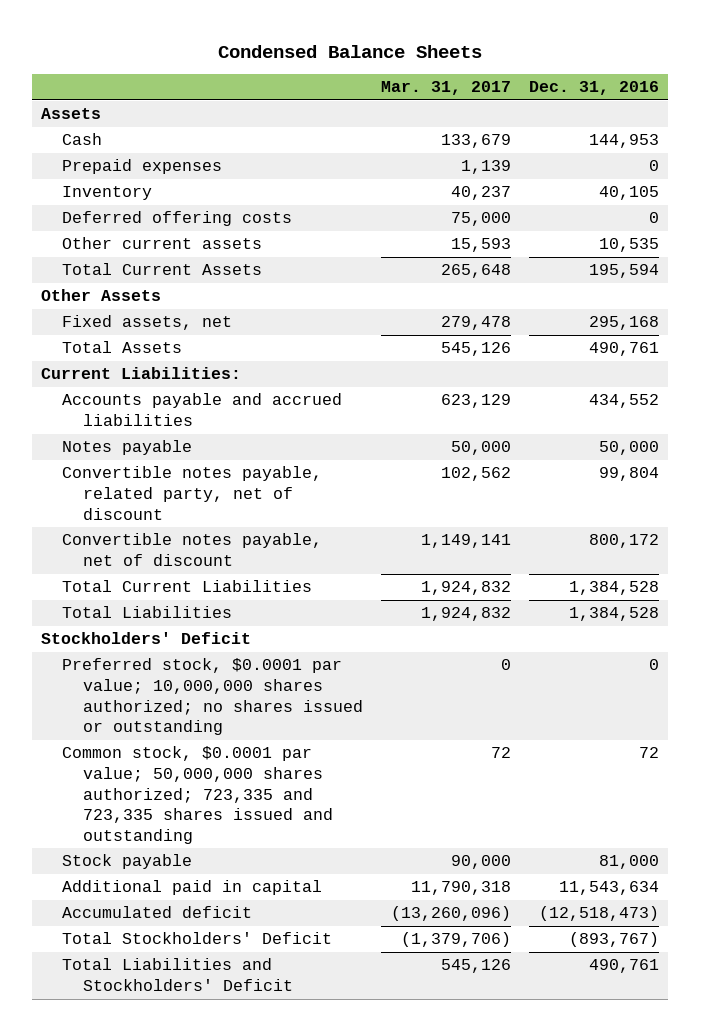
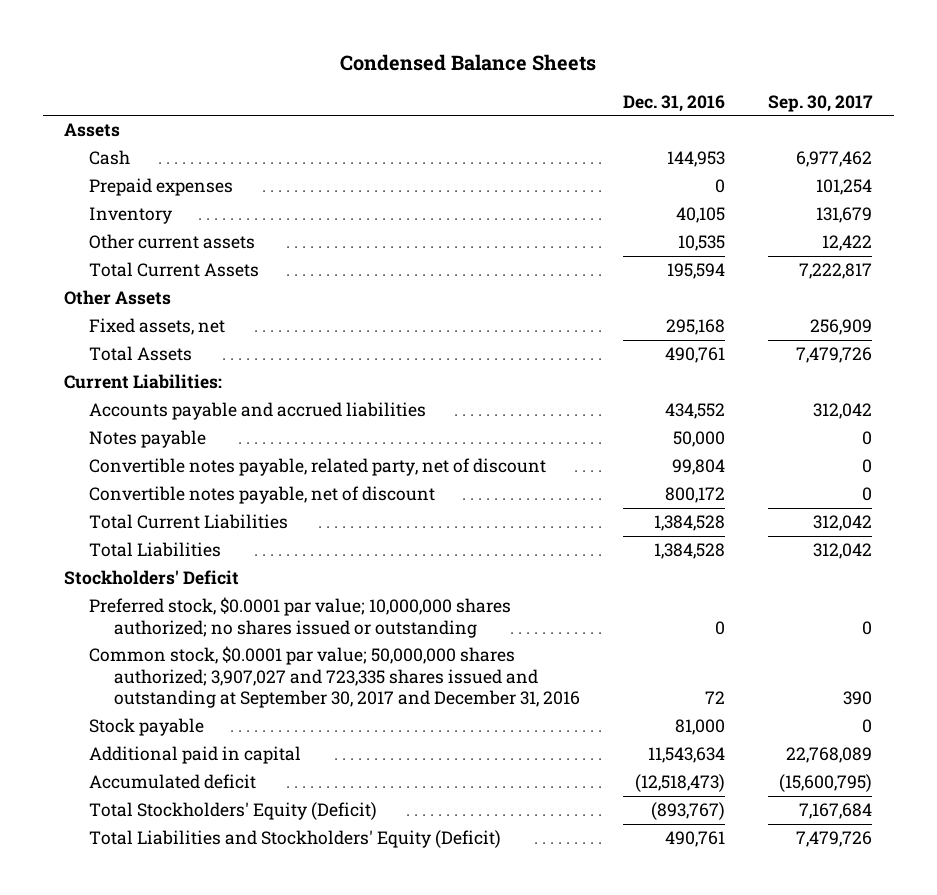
[380,81,511,96] Mar. 31, 2017 -> none
none -> [768,94,874,112] Sep. 30, 2017
[61,211,292,227] Deferred offering costs -> none
[61,746,333,844] Common stock, $0.0001 par value; 50,000,000 shares authorized; 723,335 and 723,335 shares issued and outstanding -> [89,646,581,709] Common stock, $0.0001 par value; 50,000,000 shares authorized; 3,907,027 and 723,335 shares issued and outstanding at September 30, 2017 and December 31, 2016
[61,932,332,945] Total Stockholders' Deficit -> [89,802,378,821] Total Stockholders' Equity (Deficit)
[61,958,293,991] Total Liabilities and Stockholders' Deficit -> [89,830,502,849] Total Liabilities and Stockholders' Equity (Deficit)

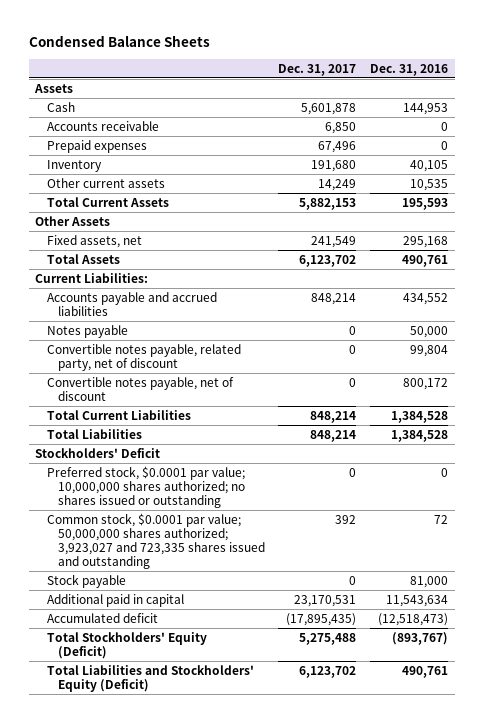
[768,94,874,112] Sep. 30, 2017 -> none
none -> [278,63,357,76] Dec. 31, 2017
none -> [46,120,159,131] Accounts receivable
[667,263,726,280] 195,594 -> [402,197,449,210] 195,593
[89,646,581,709] Common stock, $0.0001 par value; 50,000,000 shares authorized; 3,907,027 and 723,335 shares issued and outstanding at September 30, 2017 and December 31, 2016 -> [46,512,265,569] Common stock, $0.0001 par value; 50,000,000 shares authorized; 3,923,027 and 723,335 shares issued and outstanding

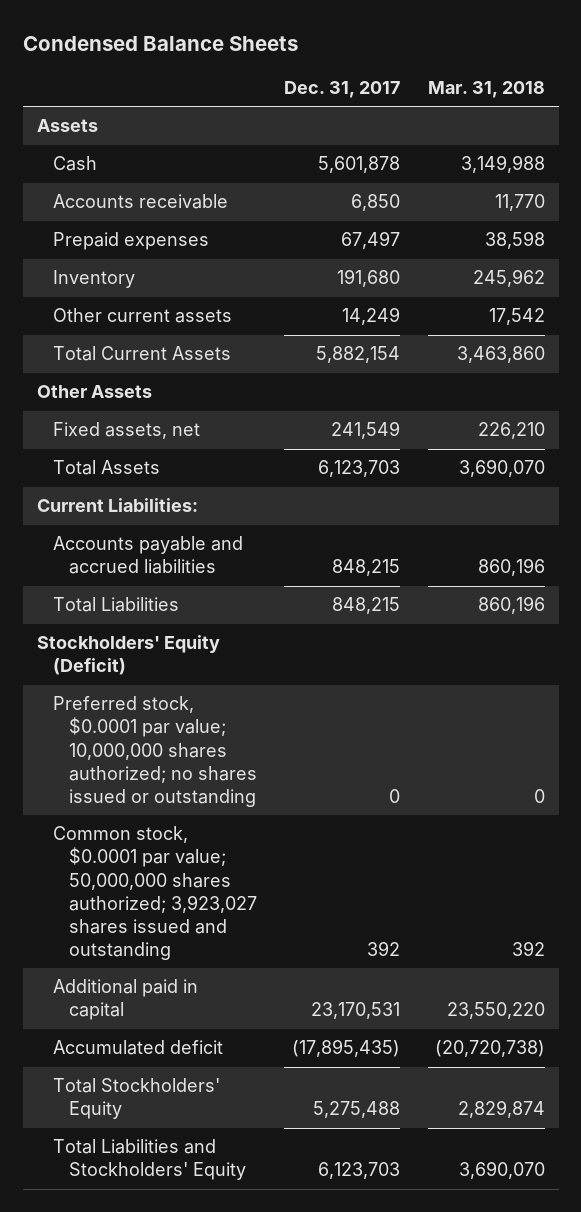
[370,63,449,76] Dec. 31, 2016 -> none
none -> [427,81,545,99] Mar. 31, 2018
[318,140,357,153] 67,496 -> [341,231,401,250] 67,497
[299,197,357,210] 5,882,153 -> [316,346,401,364] 5,882,154
[299,254,357,267] 6,123,702 -> [318,460,401,478] 6,123,703
[46,324,128,338] Notes payable -> none
[46,343,241,371] Convertible notes payable, related party, net of discount -> none
[46,376,234,401] Convertible notes payable, net of discount -> none
[46,409,191,420] Total Current Liabilities -> none
[311,292,357,305] 848,214 -> [332,559,401,577] 848,215
[310,429,357,442] 848,214 -> [332,597,401,615] 848,215
[35,447,161,458] Stockholders' Deficit -> [36,635,220,676] Stockholders' Equity (Deficit)
[46,573,126,588] Stock payable -> none
[46,512,265,569] Common stock, $0.0001 par value; 50,000,000 shares authorized; 3,923,027 and 723,335 shares issued and outstanding -> [52,826,257,960] Common stock, $0.0001 par value; 50,000,000 shares authorized; 3,923,027 shares issued and outstanding
[46,631,207,659] Total Stockholders' Equity (Deficit) -> [52,1078,220,1120] Total Stockholders' Equity
[46,664,254,692] Total Liabilities and Stockholders' Equity (Deficit) -> [52,1139,246,1181] Total Liabilities and Stockholders' Equity
[299,665,357,678] 6,123,702 -> [318,1162,401,1180] 6,123,703

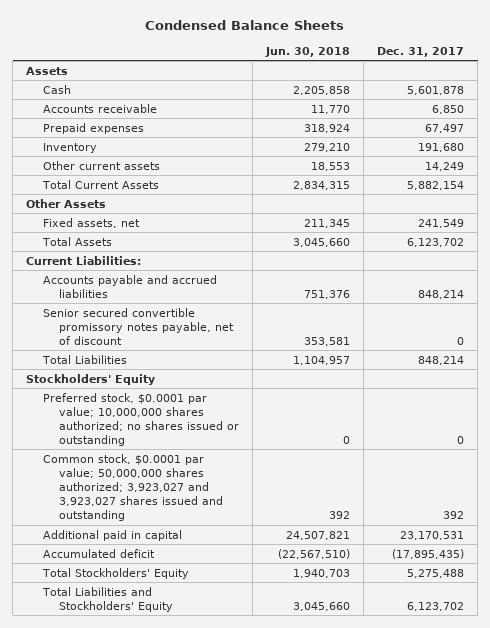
[427,81,545,99] Mar. 31, 2018 -> none
none -> [264,47,350,58] Jun. 30, 2018
[318,460,401,478] 6,123,703 -> [407,237,465,247] 6,123,702
[332,559,401,577] 848,215 -> [418,289,465,299] 848,214
none -> [42,307,234,345] Senior secured convertible promissory notes payable, net of discount
[332,597,401,615] 848,215 -> [418,355,465,365] 848,214
[36,635,220,676] Stockholders' Equity (Deficit) -> [26,373,156,385] Stockholders' Equity
[52,826,257,960] Common stock, $0.0001 par value; 50,000,000 shares authorized; 3,923,027 shares issued and outstanding -> [42,453,223,522] Common stock, $0.0001 par value; 50,000,000 shares authorized; 3,923,027 and 3,923,027 shares issued and outstanding
[318,1162,401,1180] 6,123,703 -> [407,601,465,611] 6,123,702

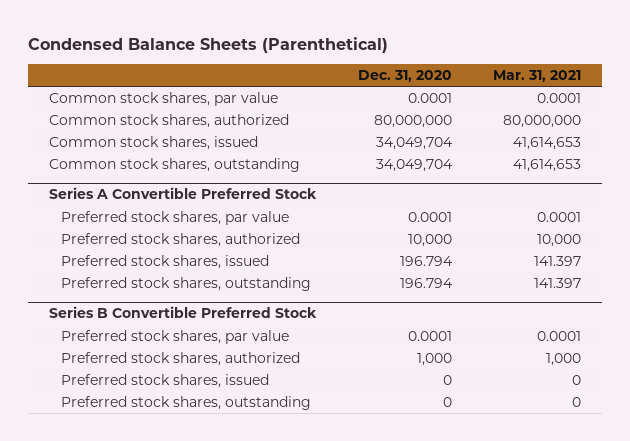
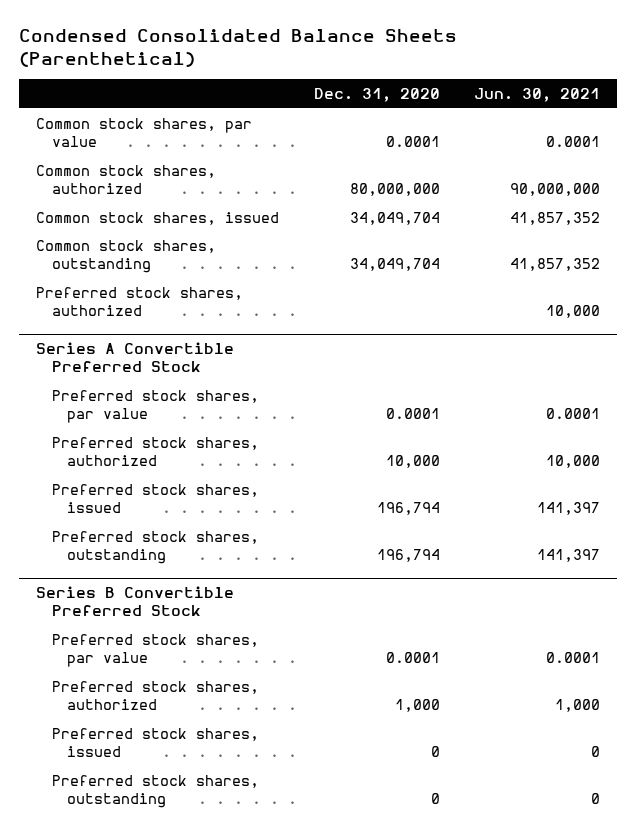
[28,36,389,53] Condensed Balance Sheets (Parenthetical) -> [19,28,458,67] Condensed Consolidated Balance Sheets (Parenthetical)
[493,69,582,82] Mar. 31, 2021 -> none
none -> [474,87,601,102] Jun. 30, 2021
none -> [36,286,244,317] Preferred stock shares, authorized
[399,256,453,267] 196.794 -> [376,502,440,516] 196,794
[399,278,453,289] 196.794 -> [376,549,440,563] 196,794

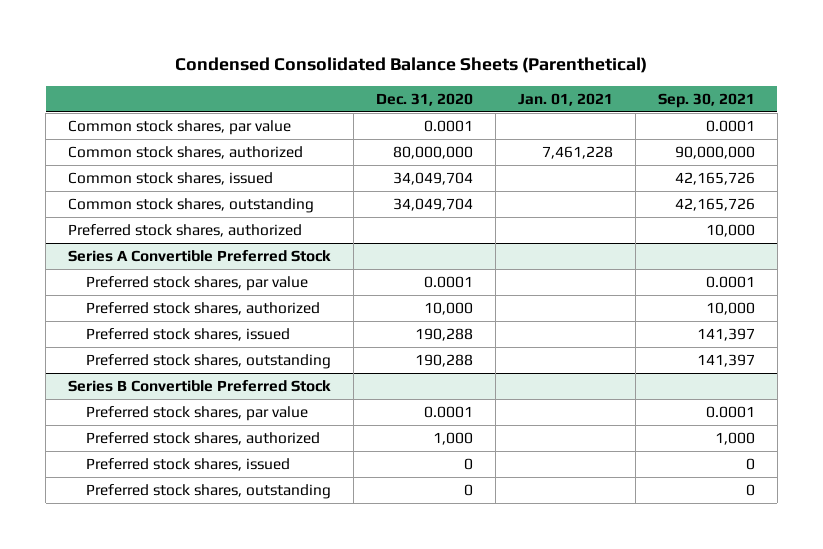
[474,87,601,102] Jun. 30, 2021 -> none
none -> [517,92,613,106] Jan. 01, 2021
none -> [657,92,755,108] Sep. 30, 2021
[376,502,440,516] 196,794 -> [414,328,473,342] 190,288
[376,549,440,563] 196,794 -> [414,354,473,368] 190,288

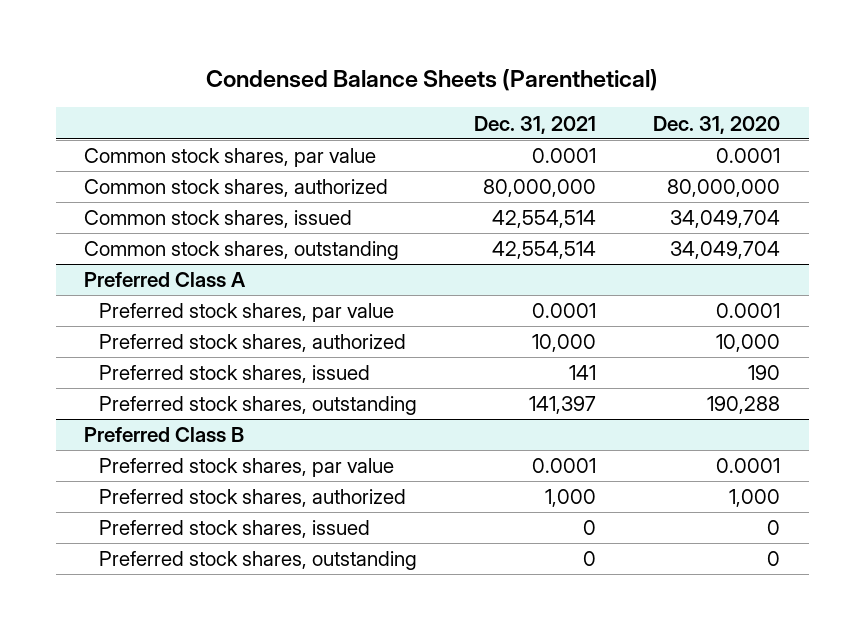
[175,57,648,74] Condensed Consolidated Balance Sheets (Parenthetical) -> [206,69,659,92] Condensed Balance Sheets (Parenthetical)
[517,92,613,106] Jan. 01, 2021 -> none
[657,92,755,108] Sep. 30, 2021 -> none
none -> [474,115,597,134] Dec. 31, 2021
[68,224,303,238] Preferred stock shares, authorized -> none
[68,250,332,263] Series A Convertible Preferred Stock -> none
none -> [84,272,247,288] Preferred Class A
[414,328,473,342] 190,288 -> [748,365,781,381] 190
[68,380,332,393] Series B Convertible Preferred Stock -> none
none -> [84,427,245,443] Preferred Class B

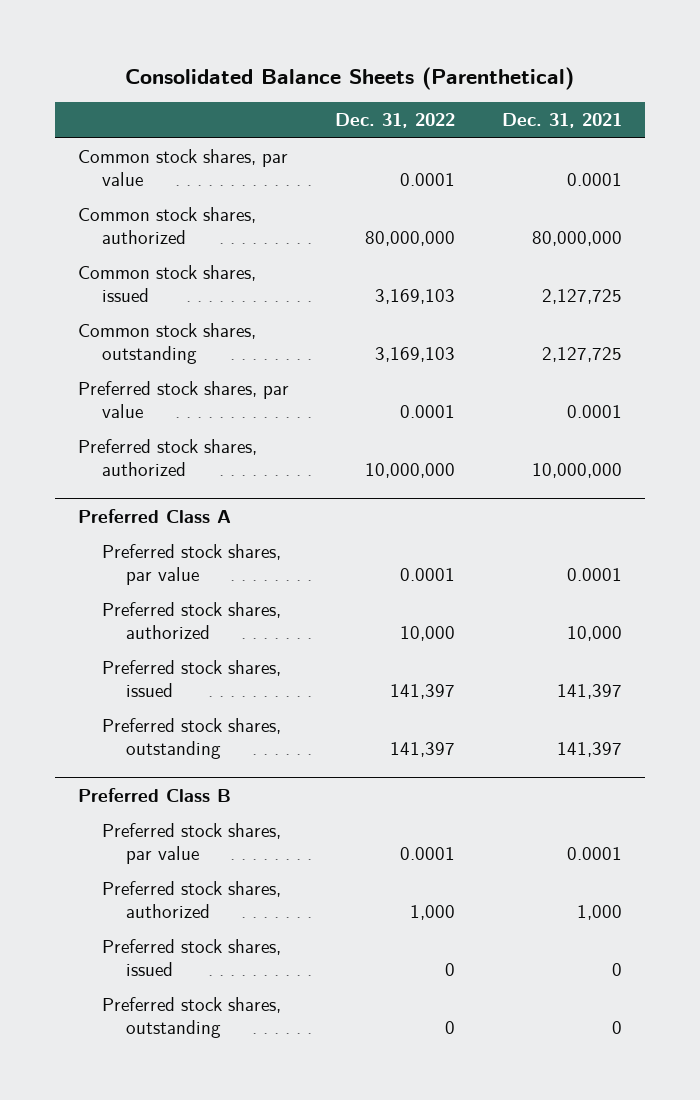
[206,69,659,92] Condensed Balance Sheets (Parenthetical) -> [124,66,574,90] Consolidated Balance Sheets (Parenthetical)
[653,115,781,134] Dec. 31, 2020 -> none
none -> [335,113,456,129] Dec. 31, 2022
[492,210,597,229] 42,554,514 -> [541,288,622,304] 2,127,725
[492,241,597,260] 42,554,514 -> [541,346,622,362] 2,127,725
none -> [78,381,290,418] Preferred stock shares, par value
none -> [78,439,258,476] Preferred stock shares, authorized
[569,365,597,381] 141 -> [556,683,622,699] 141,397

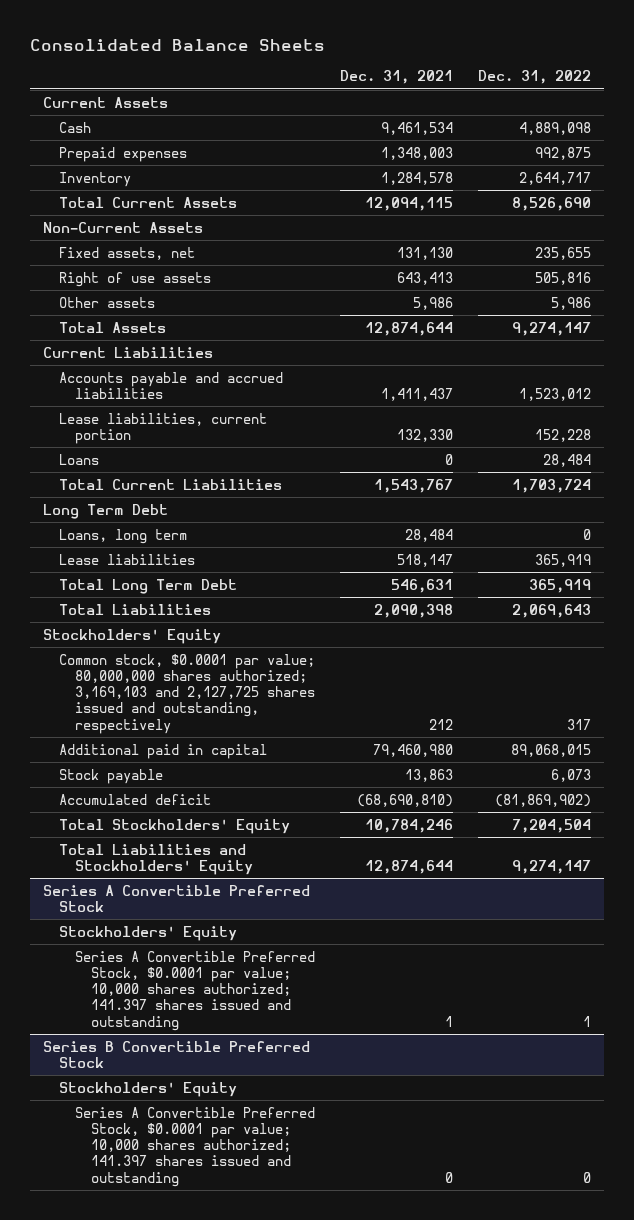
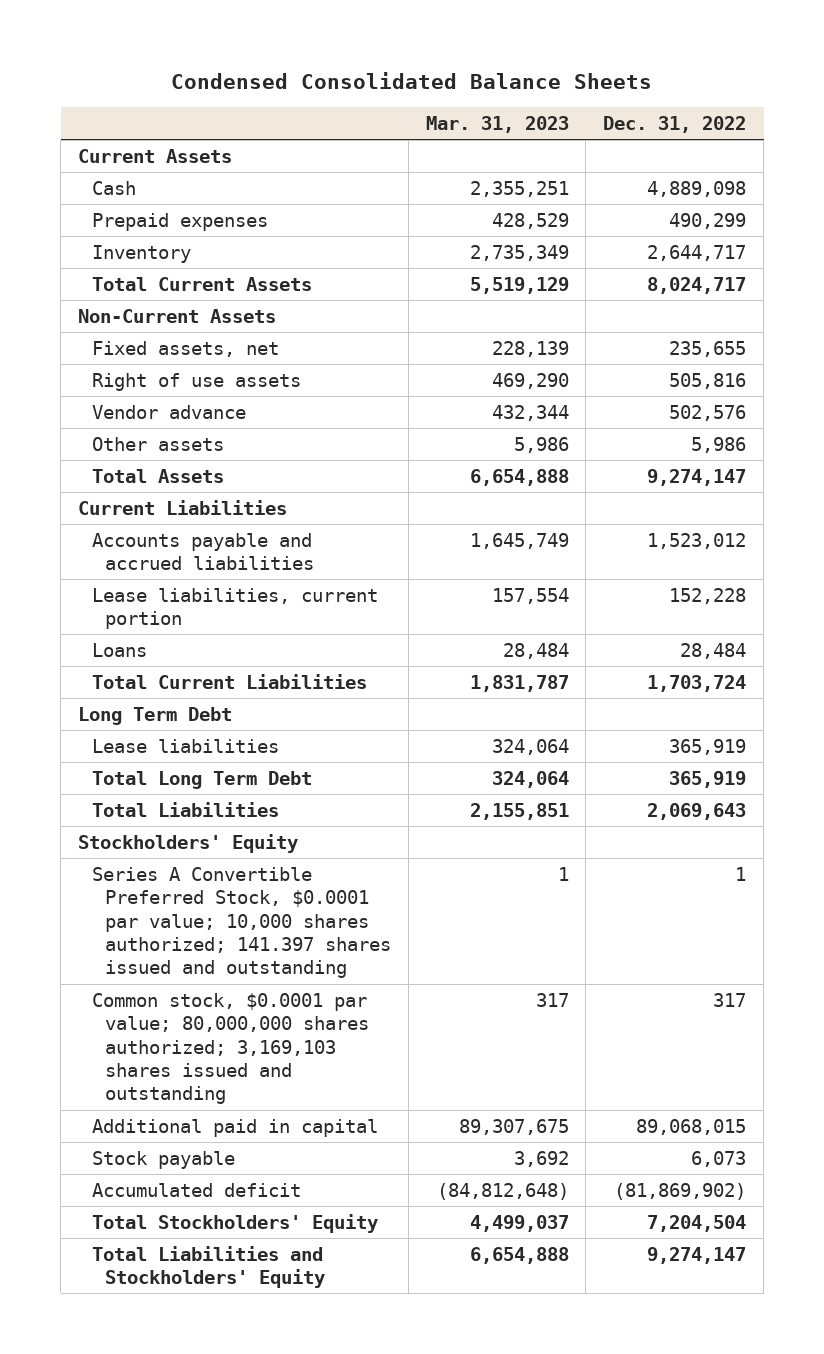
[30,38,326,51] Consolidated Balance Sheets -> [171,72,653,90] Condensed Consolidated Balance Sheets
[340,70,454,85] Dec. 31, 2021 -> none
none -> [425,115,569,133] Mar. 31, 2023
[535,146,592,160] 992,875 -> [669,212,747,229] 490,299
[512,196,592,211] 8,526,690 -> [647,276,747,294] 8,024,717
none -> [91,404,246,419] Vendor advance
[58,528,187,544] Loans, long term -> none
none -> [91,866,391,979] Series A Convertible Preferred Stock, $0.0001 par value; 10,000 shares authorized; 141.397 shares issued and outstanding
[58,653,315,734] Common stock, $0.0001 par value; 80,000,000 shares authorized; 3,169,103 and 2,127,725 shares issued and outstanding, respectively -> [91,992,369,1105] Common stock, $0.0001 par value; 80,000,000 shares authorized; 3,169,103 shares issued and outstanding
[42,884,310,912] Series A Convertible Preferred Stock -> none
[58,925,237,941] Stockholders' Equity -> none
[74,950,315,1031] Series A Convertible Preferred Stock, $0.0001 par value; 10,000 shares authorized; 141.397 shares issued and outstanding -> none
[42,1040,310,1068] Series B Convertible Preferred Stock -> none
[58,1081,237,1097] Stockholders' Equity -> none
[74,1106,315,1187] Series A Convertible Preferred Stock, $0.0001 par value; 10,000 shares authorized; 141.397 shares issued and outstanding -> none

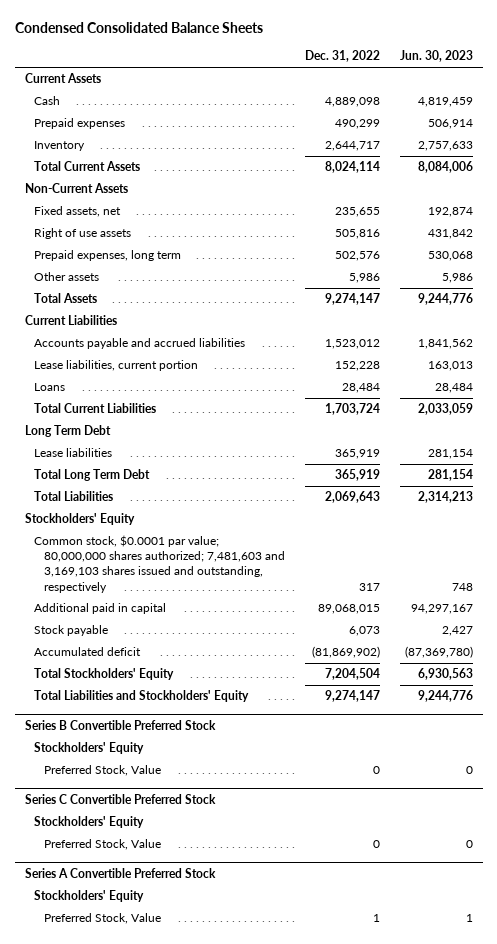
[425,115,569,133] Mar. 31, 2023 -> none
none -> [399,50,473,63] Jun. 30, 2023
[647,276,747,294] 8,024,717 -> [324,161,380,174] 8,024,114
[91,404,246,419] Vendor advance -> [34,250,182,262] Prepaid expenses, long term
[91,866,391,979] Series A Convertible Preferred Stock, $0.0001 par value; 10,000 shares authorized; 141.397 shares issued and outstanding -> none
[91,992,369,1105] Common stock, $0.0001 par value; 80,000,000 shares authorized; 3,169,103 shares issued and outstanding -> [34,535,285,593] Common stock, $0.0001 par value; 80,000,000 shares authorized; 7,481,603 and 3,169,103 shares issued and outstanding, respectively
none -> [24,719,216,730] Series B Convertible Preferred Stock
none -> [34,742,145,755] Stockholders' Equity
none -> [43,765,161,777] Preferred Stock, Value
none -> [24,793,216,804] Series C Convertible Preferred Stock
none -> [34,816,145,829] Stockholders' Equity
none -> [43,839,161,851] Preferred Stock, Value
none -> [24,867,216,878] Series A Convertible Preferred Stock
none -> [34,890,145,903] Stockholders' Equity
none -> [43,913,161,925] Preferred Stock, Value

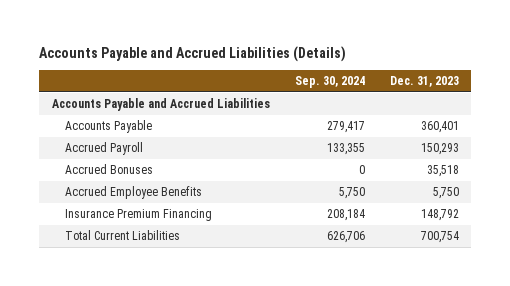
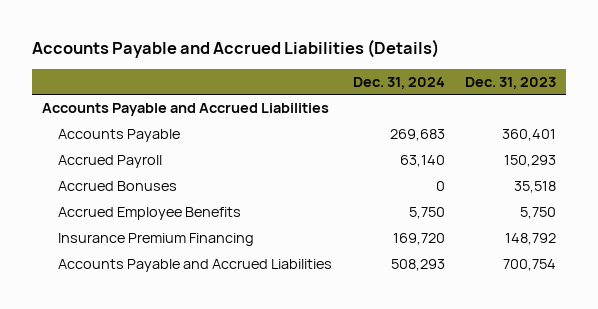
[294,75,365,88] Sep. 30, 2024 -> none
none -> [352,76,445,89] Dec. 31, 2024
[64,230,180,241] Total Current Liabilities -> [58,259,333,273] Accounts Payable and Accrued Liabilities

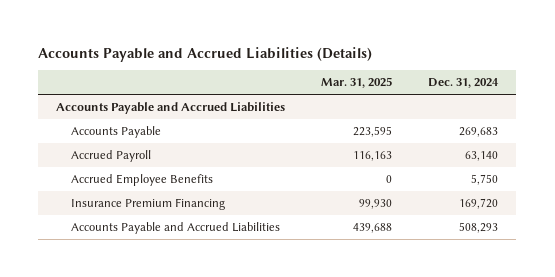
[464,76,556,89] Dec. 31, 2023 -> none
none -> [321,77,393,89] Mar. 31, 2025
[58,181,178,192] Accrued Bonuses -> none

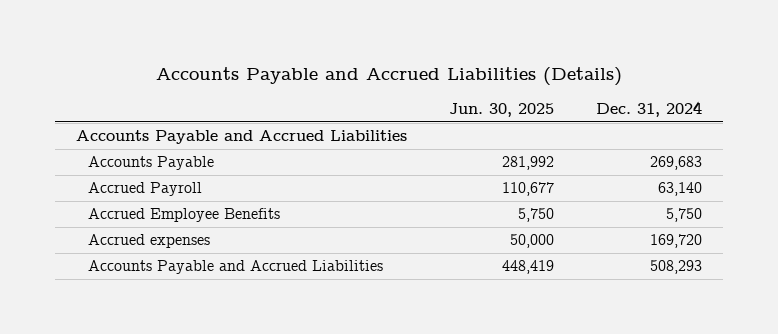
[321,77,393,89] Mar. 31, 2025 -> none
none -> [448,103,554,118] Jun. 30, 2025
[71,197,226,210] Insurance Premium Financing -> [87,234,210,249] Accrued expenses

